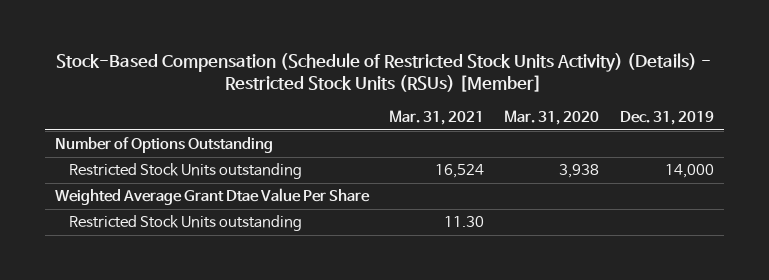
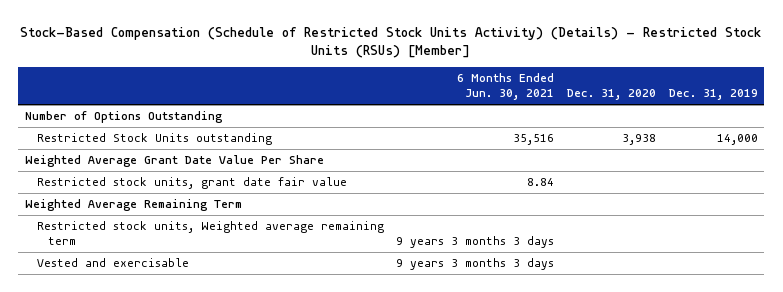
[389,109,485,125] Mar. 31, 2021 -> none
[504,109,600,125] Mar. 31, 2020 -> none
none -> [457,73,555,101] 6 Months Ended Jun. 30, 2021
none -> [567,89,657,101] Dec. 31, 2020
[55,188,371,206] Weighted Average Grant Dtae Value Per Share -> [24,155,324,168] Weighted Average Grant Date Value Per Share
[69,215,303,232] Restricted Stock Units outstanding -> [36,177,347,190] Restricted stock units, grant date fair value
none -> [24,199,242,212] Weighted Average Remaining Term
none -> [36,221,384,246] Restricted stock units, Weighted average remaining term
none -> [36,258,189,268] Vested and exercisable

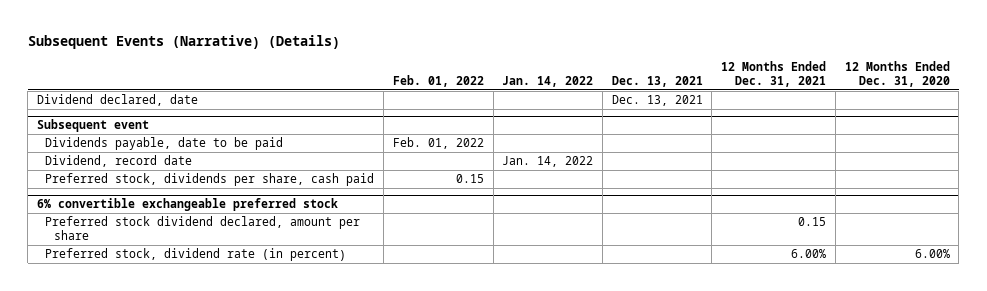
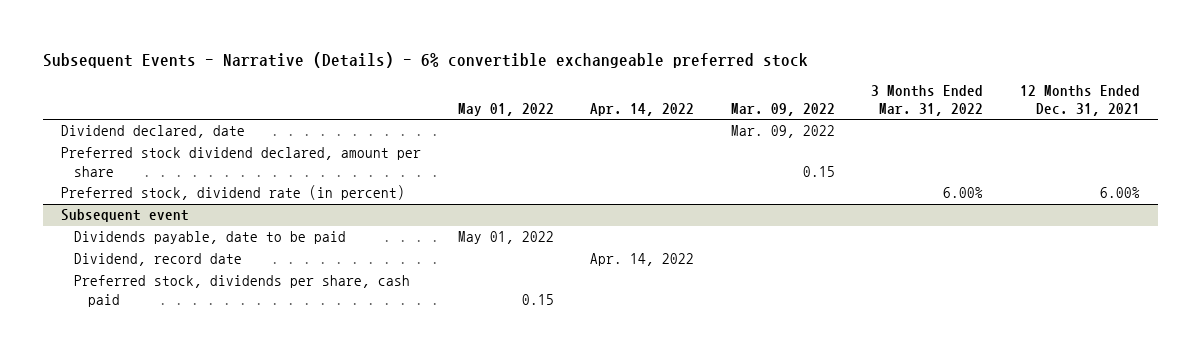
[27,34,340,49] Subsequent Events (Narrative) (Details) -> [42,52,808,69] Subsequent Events - Narrative (Details) - 6% convertible exchangeable preferred stock
[392,74,484,87] Feb. 01, 2022 -> none
[502,75,594,87] Jan. 14, 2022 -> none
[611,75,703,87] Dec. 13, 2021 -> none
[844,60,950,87] 12 Months Ended Dec. 31, 2020 -> none
none -> [457,103,554,117] May 01, 2022
none -> [590,103,695,117] Apr. 14, 2022
none -> [730,103,835,117] Mar. 09, 2022
none -> [871,85,984,117] 3 Months Ended Mar. 31, 2022
none -> [60,147,421,177] Preferred stock dividend declared, amount per share
none -> [60,185,405,201] Preferred stock, dividend rate (in percent)
[37,198,339,212] 6% convertible exchangeable preferred stock -> none
[45,216,361,241] Preferred stock dividend declared, amount per share -> none
[45,248,347,262] Preferred stock, dividend rate (in percent) -> none

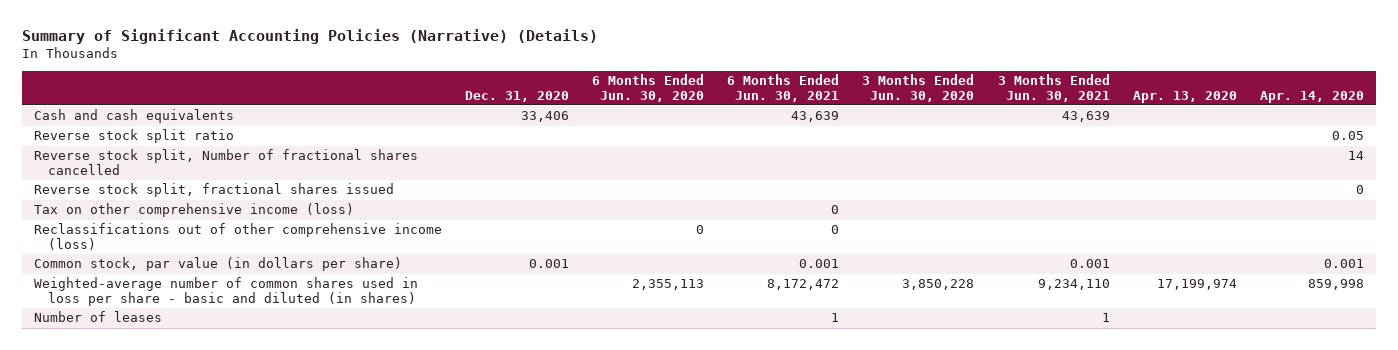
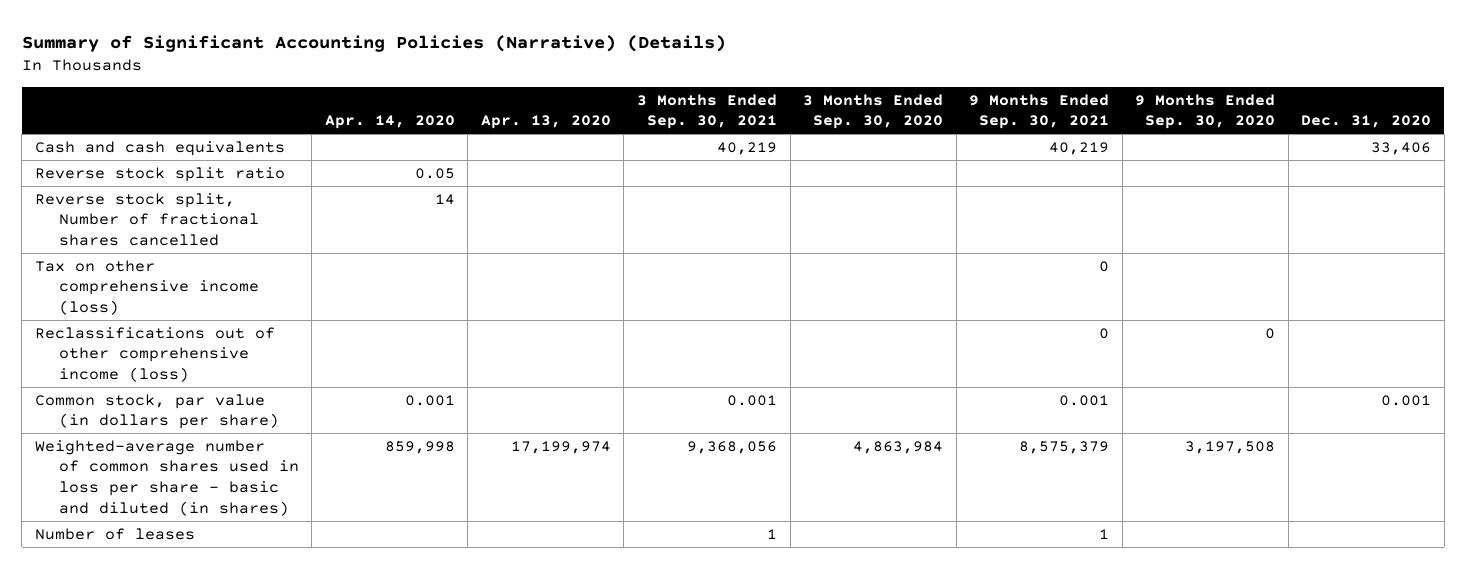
[591,73,704,102] 6 Months Ended Jun. 30, 2020 -> none
[727,73,840,102] 6 Months Ended Jun. 30, 2021 -> none
[862,73,975,102] 3 Months Ended Jun. 30, 2020 -> none
[997,73,1110,102] 3 Months Ended Jun. 30, 2021 -> none
none -> [637,93,778,130] 3 Months Ended Sep. 30, 2021
none -> [803,93,944,130] 3 Months Ended Sep. 30, 2020
none -> [969,93,1110,130] 9 Months Ended Sep. 30, 2021
none -> [1135,93,1276,130] 9 Months Ended Sep. 30, 2020
[33,183,394,198] Reverse stock split, fractional shares issued -> none

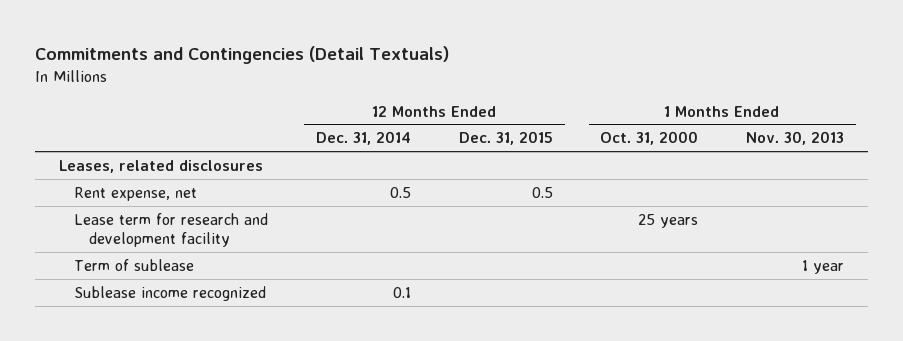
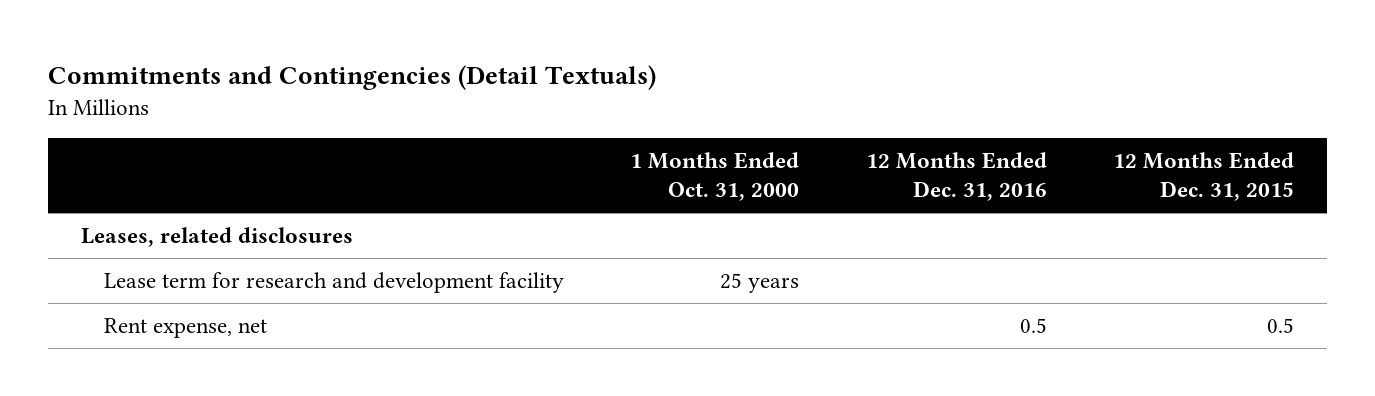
[315,131,411,146] Dec. 31, 2014 -> none
[746,131,845,146] Nov. 30, 2013 -> none
none -> [865,151,1047,202] 12 Months Ended Dec. 31, 2016
[74,258,195,271] Term of sublease -> none
[74,285,267,301] Sublease income recognized -> none
[74,186,198,201] Rent expense, net -> [104,318,268,339] Rent expense, net

